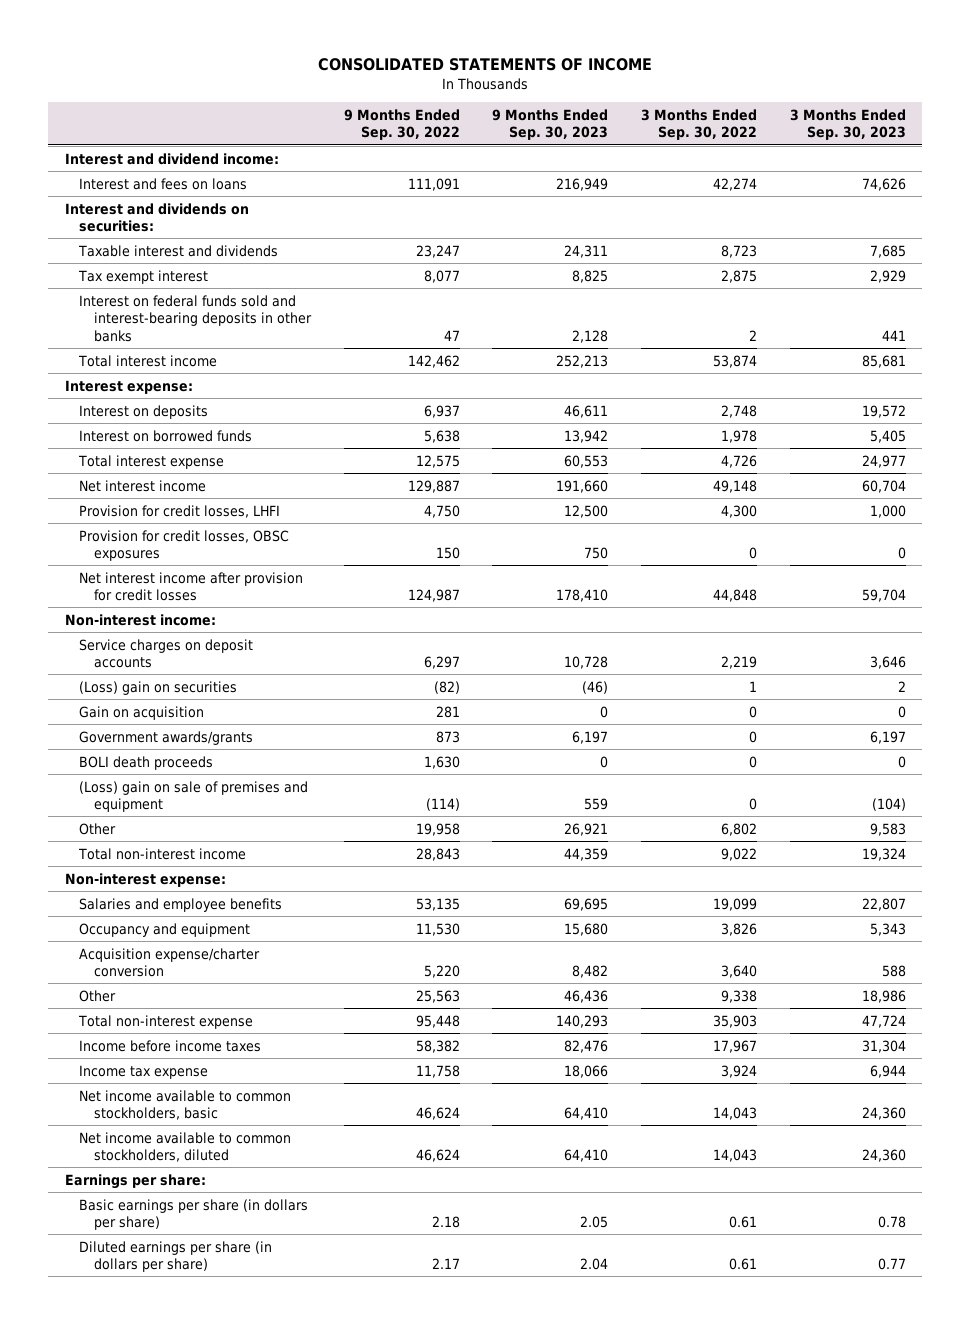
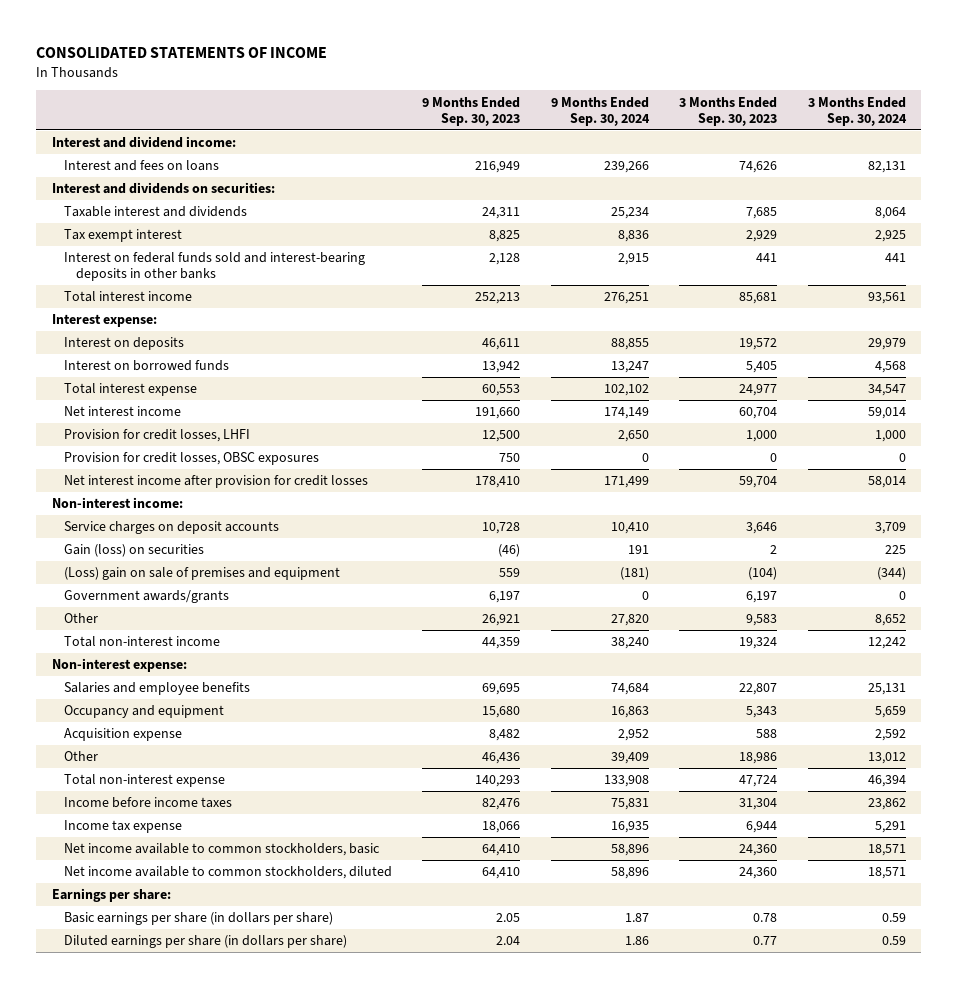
[343,109,460,141] 9 Months Ended Sep. 30, 2022 -> none
[640,109,757,141] 3 Months Ended Sep. 30, 2022 -> none
none -> [550,96,650,126] 9 Months Ended Sep. 30, 2024
none -> [807,96,907,126] 3 Months Ended Sep. 30, 2024
[79,705,205,720] Gain on acquisition -> none
[79,755,214,770] BOLI death proceeds -> none
[79,680,238,695] (Loss) gain on securities -> [63,544,204,558] Gain (loss) on securities
[79,730,254,745] Government awards/grants -> [63,590,229,604] Government awards/grants
[79,947,261,978] Acquisition expense/charter conversion -> [63,728,182,742] Acquisition expense

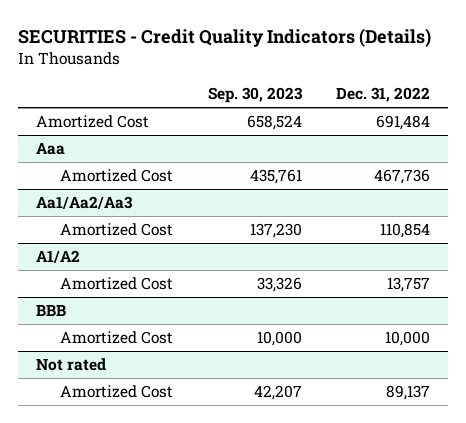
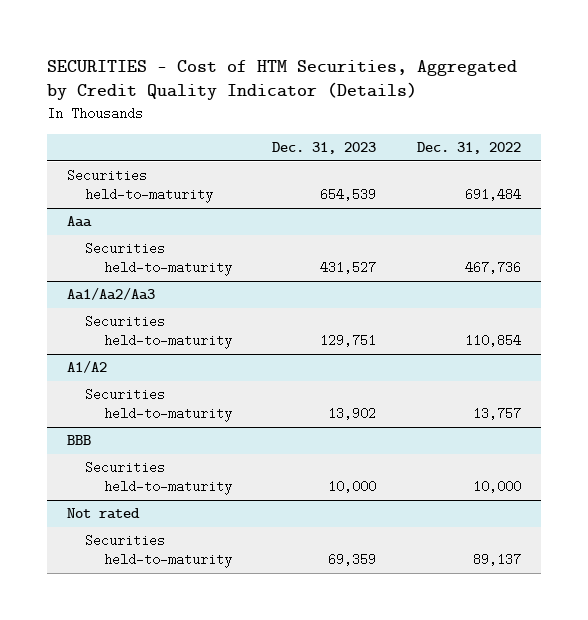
[18,27,432,47] SECURITIES - Credit Quality Indicators (Details) -> [46,59,517,101] SECURITIES - Cost of HTM Securities, Aggregated by Credit Quality Indicator (Details)
[207,87,303,104] Sep. 30, 2023 -> none
none -> [272,142,377,155] Dec. 31, 2023
[35,115,149,129] Amortized Cost -> [67,169,214,203] Securities held-to-maturity
[60,169,174,183] Amortized Cost -> [85,242,232,276] Securities held-to-maturity
[60,223,174,237] Amortized Cost -> [85,315,232,349] Securities held-to-maturity
[60,277,174,291] Amortized Cost -> [85,388,232,422] Securities held-to-maturity
[60,331,174,345] Amortized Cost -> [85,461,232,495] Securities held-to-maturity
[60,385,174,399] Amortized Cost -> [85,534,232,568] Securities held-to-maturity

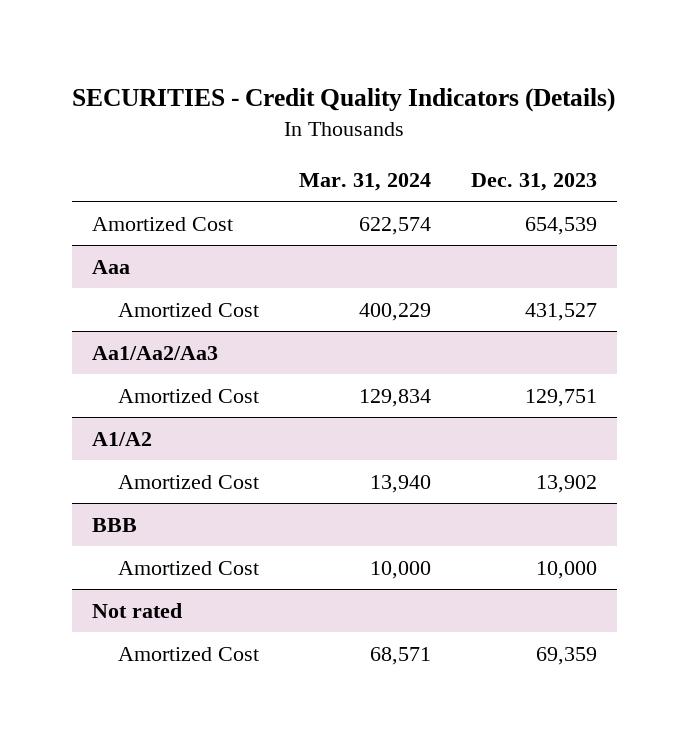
[46,59,517,101] SECURITIES - Cost of HTM Securities, Aggregated by Credit Quality Indicator (Details) -> [72,88,616,113] SECURITIES - Credit Quality Indicators (Details)
[416,142,521,155] Dec. 31, 2022 -> none
none -> [299,172,432,191] Mar. 31, 2024
[67,169,214,203] Securities held-to-maturity -> [91,216,233,231] Amortized Cost
[85,242,232,276] Securities held-to-maturity -> [118,302,260,317] Amortized Cost
[85,315,232,349] Securities held-to-maturity -> [118,388,260,403] Amortized Cost
[85,388,232,422] Securities held-to-maturity -> [118,474,260,489] Amortized Cost
[85,461,232,495] Securities held-to-maturity -> [118,560,260,575] Amortized Cost
[85,534,232,568] Securities held-to-maturity -> [118,646,260,661] Amortized Cost

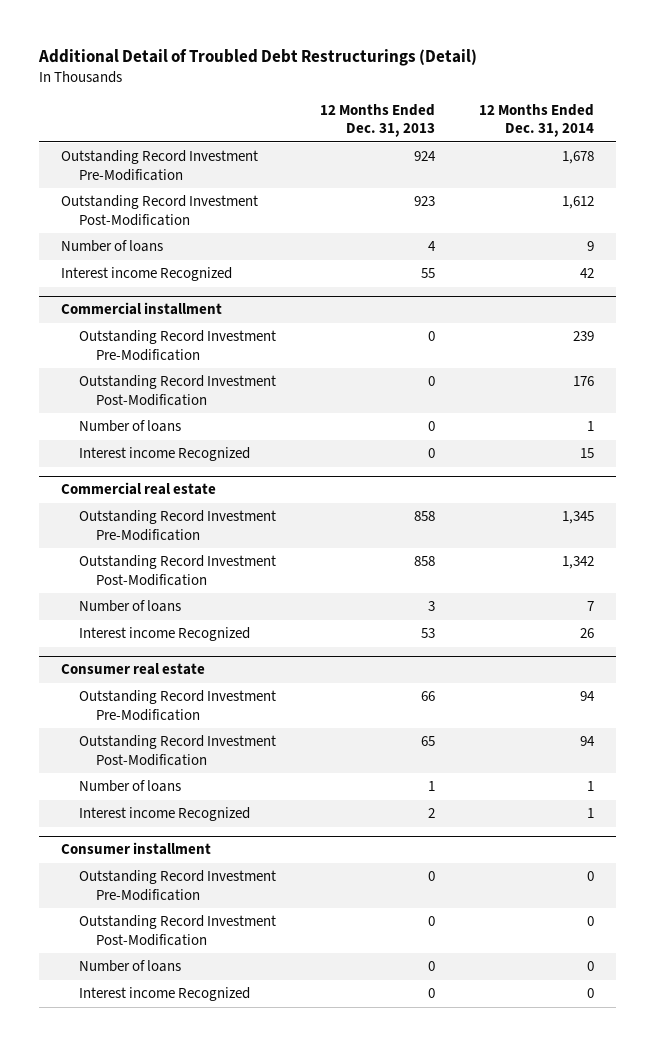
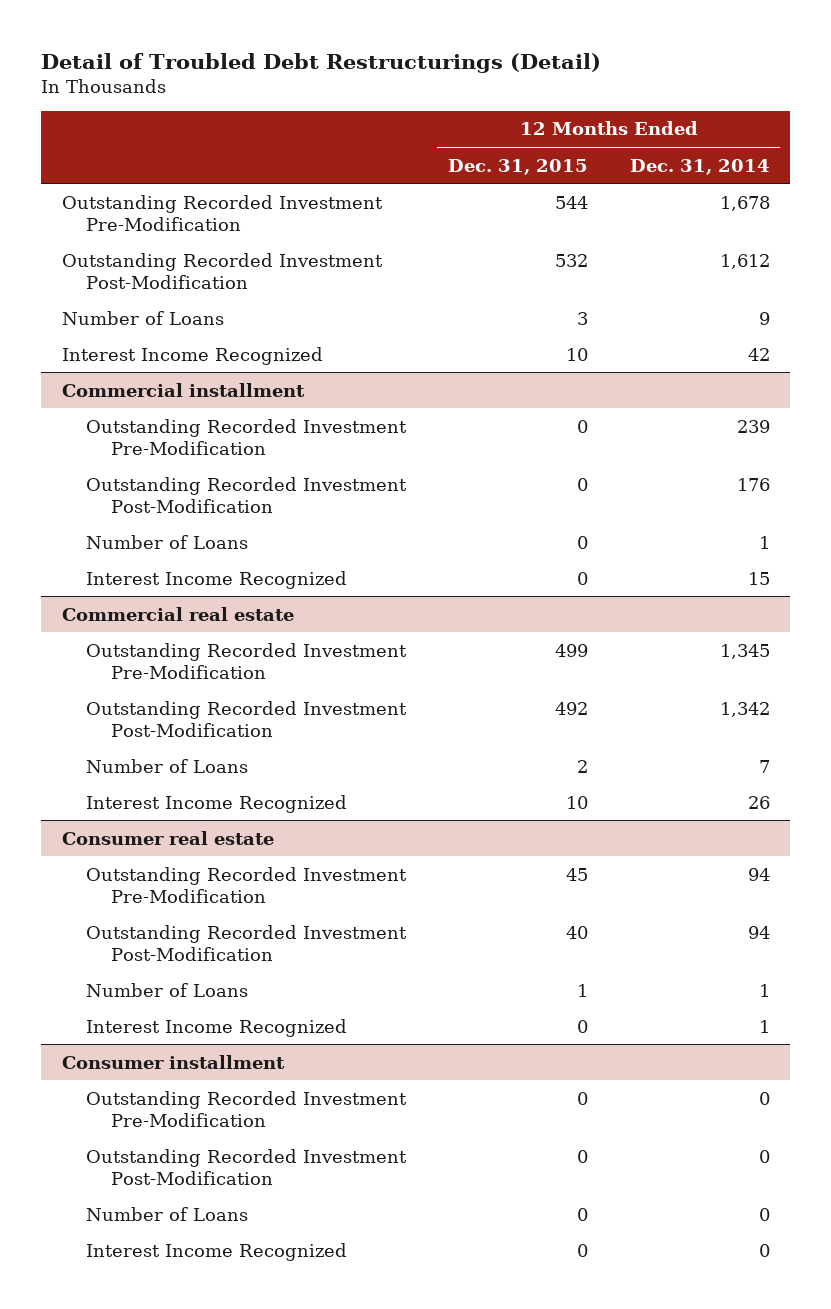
[37,48,477,66] Additional Detail of Troubled Debt Restructurings (Detail) -> [40,52,601,73] Detail of Troubled Debt Restructurings (Detail)
[319,103,435,138] 12 Months Ended Dec. 31, 2013 -> none
none -> [447,158,588,175] Dec. 31, 2015
[61,150,259,181] Outstanding Record Investment Pre-Modification -> [61,194,383,231] Outstanding Recorded Investment Pre-Modification
[61,195,259,226] Outstanding Record Investment Post-Modification -> [61,252,383,289] Outstanding Recorded Investment Post-Modification
[61,240,164,253] Number of loans -> [61,310,224,325] Number of Loans
[61,267,233,282] Interest income Recognized -> [61,346,323,365] Interest Income Recognized
[78,330,276,361] Outstanding Record Investment Pre-Modification -> [86,418,408,455] Outstanding Recorded Investment Pre-Modification
[78,375,276,406] Outstanding Record Investment Post-Modification -> [86,476,408,513] Outstanding Recorded Investment Post-Modification
[78,420,181,433] Number of loans -> [86,534,249,549] Number of Loans
[78,447,250,462] Interest income Recognized -> [86,570,348,589] Interest Income Recognized
[78,510,276,541] Outstanding Record Investment Pre-Modification -> [86,642,408,679] Outstanding Recorded Investment Pre-Modification
[78,555,276,586] Outstanding Record Investment Post-Modification -> [86,700,408,737] Outstanding Recorded Investment Post-Modification
[78,600,181,613] Number of loans -> [86,758,249,773] Number of Loans
[78,627,250,642] Interest income Recognized -> [86,794,348,813] Interest Income Recognized
[78,690,276,721] Outstanding Record Investment Pre-Modification -> [86,866,408,903] Outstanding Recorded Investment Pre-Modification
[78,735,276,766] Outstanding Record Investment Post-Modification -> [86,924,408,961] Outstanding Recorded Investment Post-Modification
[78,780,181,793] Number of loans -> [86,982,249,997] Number of Loans
[78,807,250,822] Interest income Recognized -> [86,1018,348,1037] Interest Income Recognized
[78,870,276,901] Outstanding Record Investment Pre-Modification -> [86,1090,408,1127] Outstanding Recorded Investment Pre-Modification
[78,915,276,946] Outstanding Record Investment Post-Modification -> [86,1148,408,1185] Outstanding Recorded Investment Post-Modification
[78,960,181,973] Number of loans -> [86,1206,249,1221] Number of Loans
[78,987,250,1002] Interest income Recognized -> [86,1242,348,1261] Interest Income Recognized

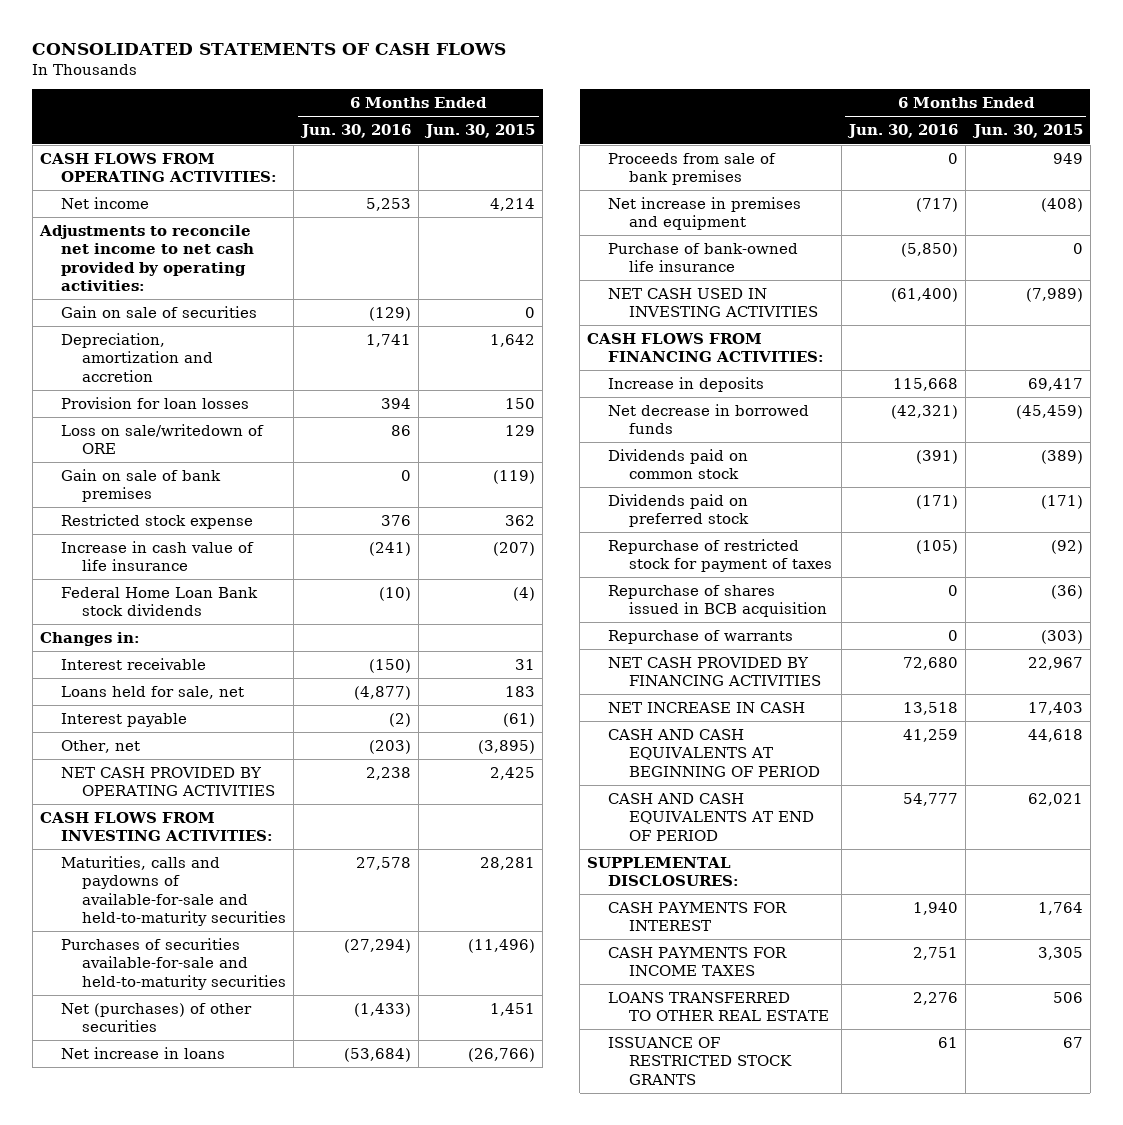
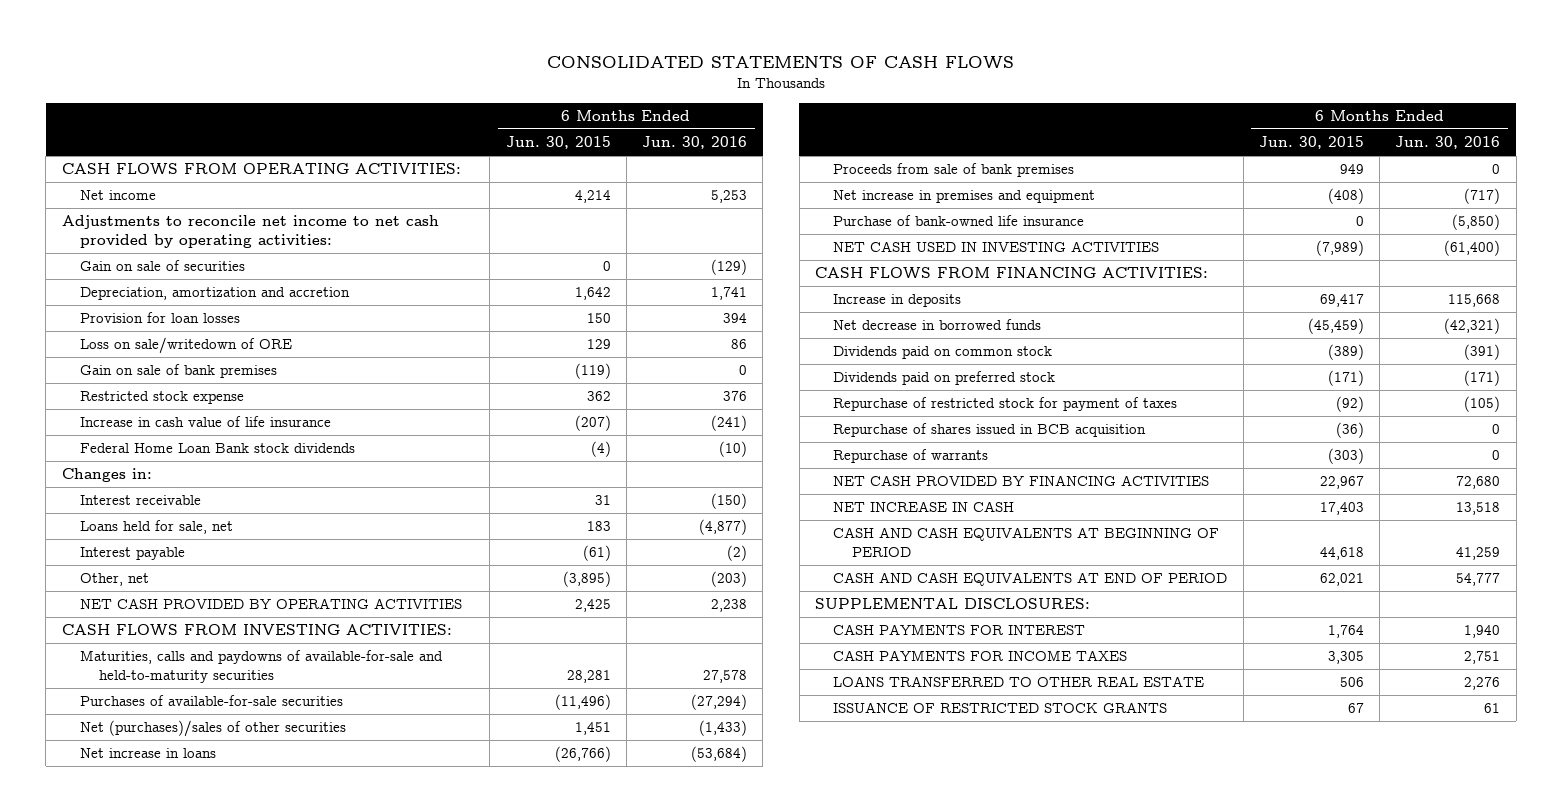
[61,937,286,990] Purchases of securities available-for-sale and held-to-maturity securities -> [80,695,344,707] Purchases of available-for-sale securities
[61,1002,253,1033] Net (purchases) of other securities -> [80,720,347,738] Net (purchases)/sales of other securities

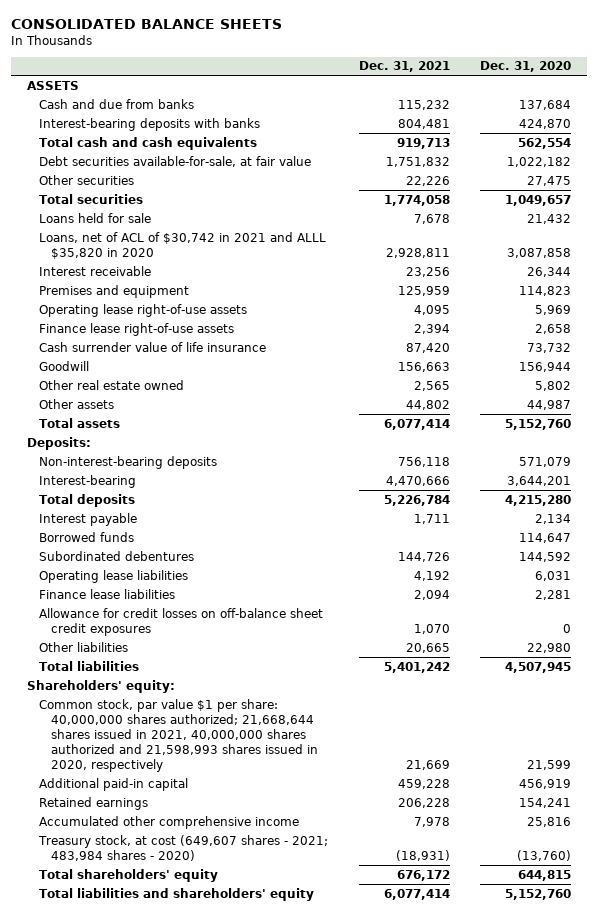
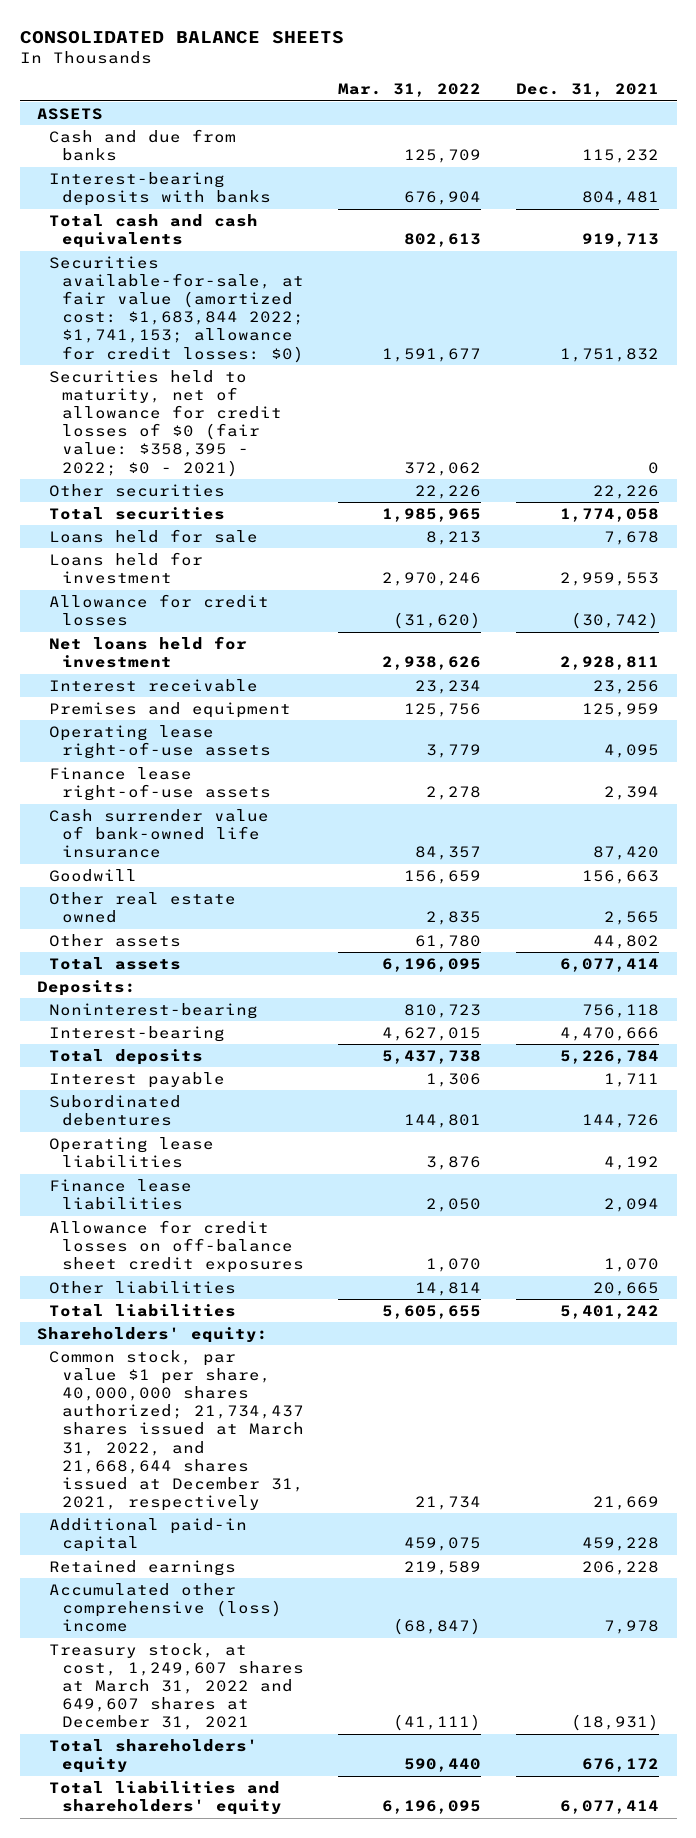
[480,61,572,73] Dec. 31, 2020 -> none
none -> [338,83,482,98] Mar. 31, 2022
[38,155,311,167] Debt securities available-for-sale, at fair value -> [49,255,304,363] Securities available-for-sale, at fair value (amortized cost: $1,683,844 2022; $1,741,153; allowance for credit losses: $0)
none -> [49,369,282,477] Securities held to maturity, net of allowance for credit losses of $0 (fair value: $358,395 - 2022; $0 - 2021)
none -> [49,551,204,585] Loans held for investment
none -> [49,593,270,627] Allowance for credit losses
[38,231,326,259] Loans, net of ACL of $30,742 in 2021 and ALLL $35,820 in 2020 -> [49,635,248,669] Net loans held for investment
[38,341,266,352] Cash surrender value of life insurance -> [49,808,270,859] Cash surrender value of bank-owned life insurance
[38,455,217,469] Non-interest-bearing deposits -> [49,1002,259,1019] Noninterest-bearing
[38,531,134,542] Borrowed funds -> none
[38,698,319,772] Common stock, par value $1 per share: 40,000,000 shares authorized; 21,668,644 shares issued in 2021, 40,000,000 shares authorized and 21,598,993 shares issued in 2020, respectively -> [49,1349,304,1511] Common stock, par value $1 per share, 40,000,000 shares authorized; 21,734,437 shares issued at March 31, 2022, and 21,668,644 shares issued at December 31, 2021, respectively
[38,815,299,829] Accumulated other comprehensive income -> [49,1582,282,1633] Accumulated other comprehensive (loss) income
[37,834,328,861] Treasury stock, at cost (649,607 shares - 2021; 483,984 shares - 2020) -> [49,1642,304,1731] Treasury stock, at cost, 1,249,607 shares at March 31, 2022 and 649,607 shares at December 31, 2021

